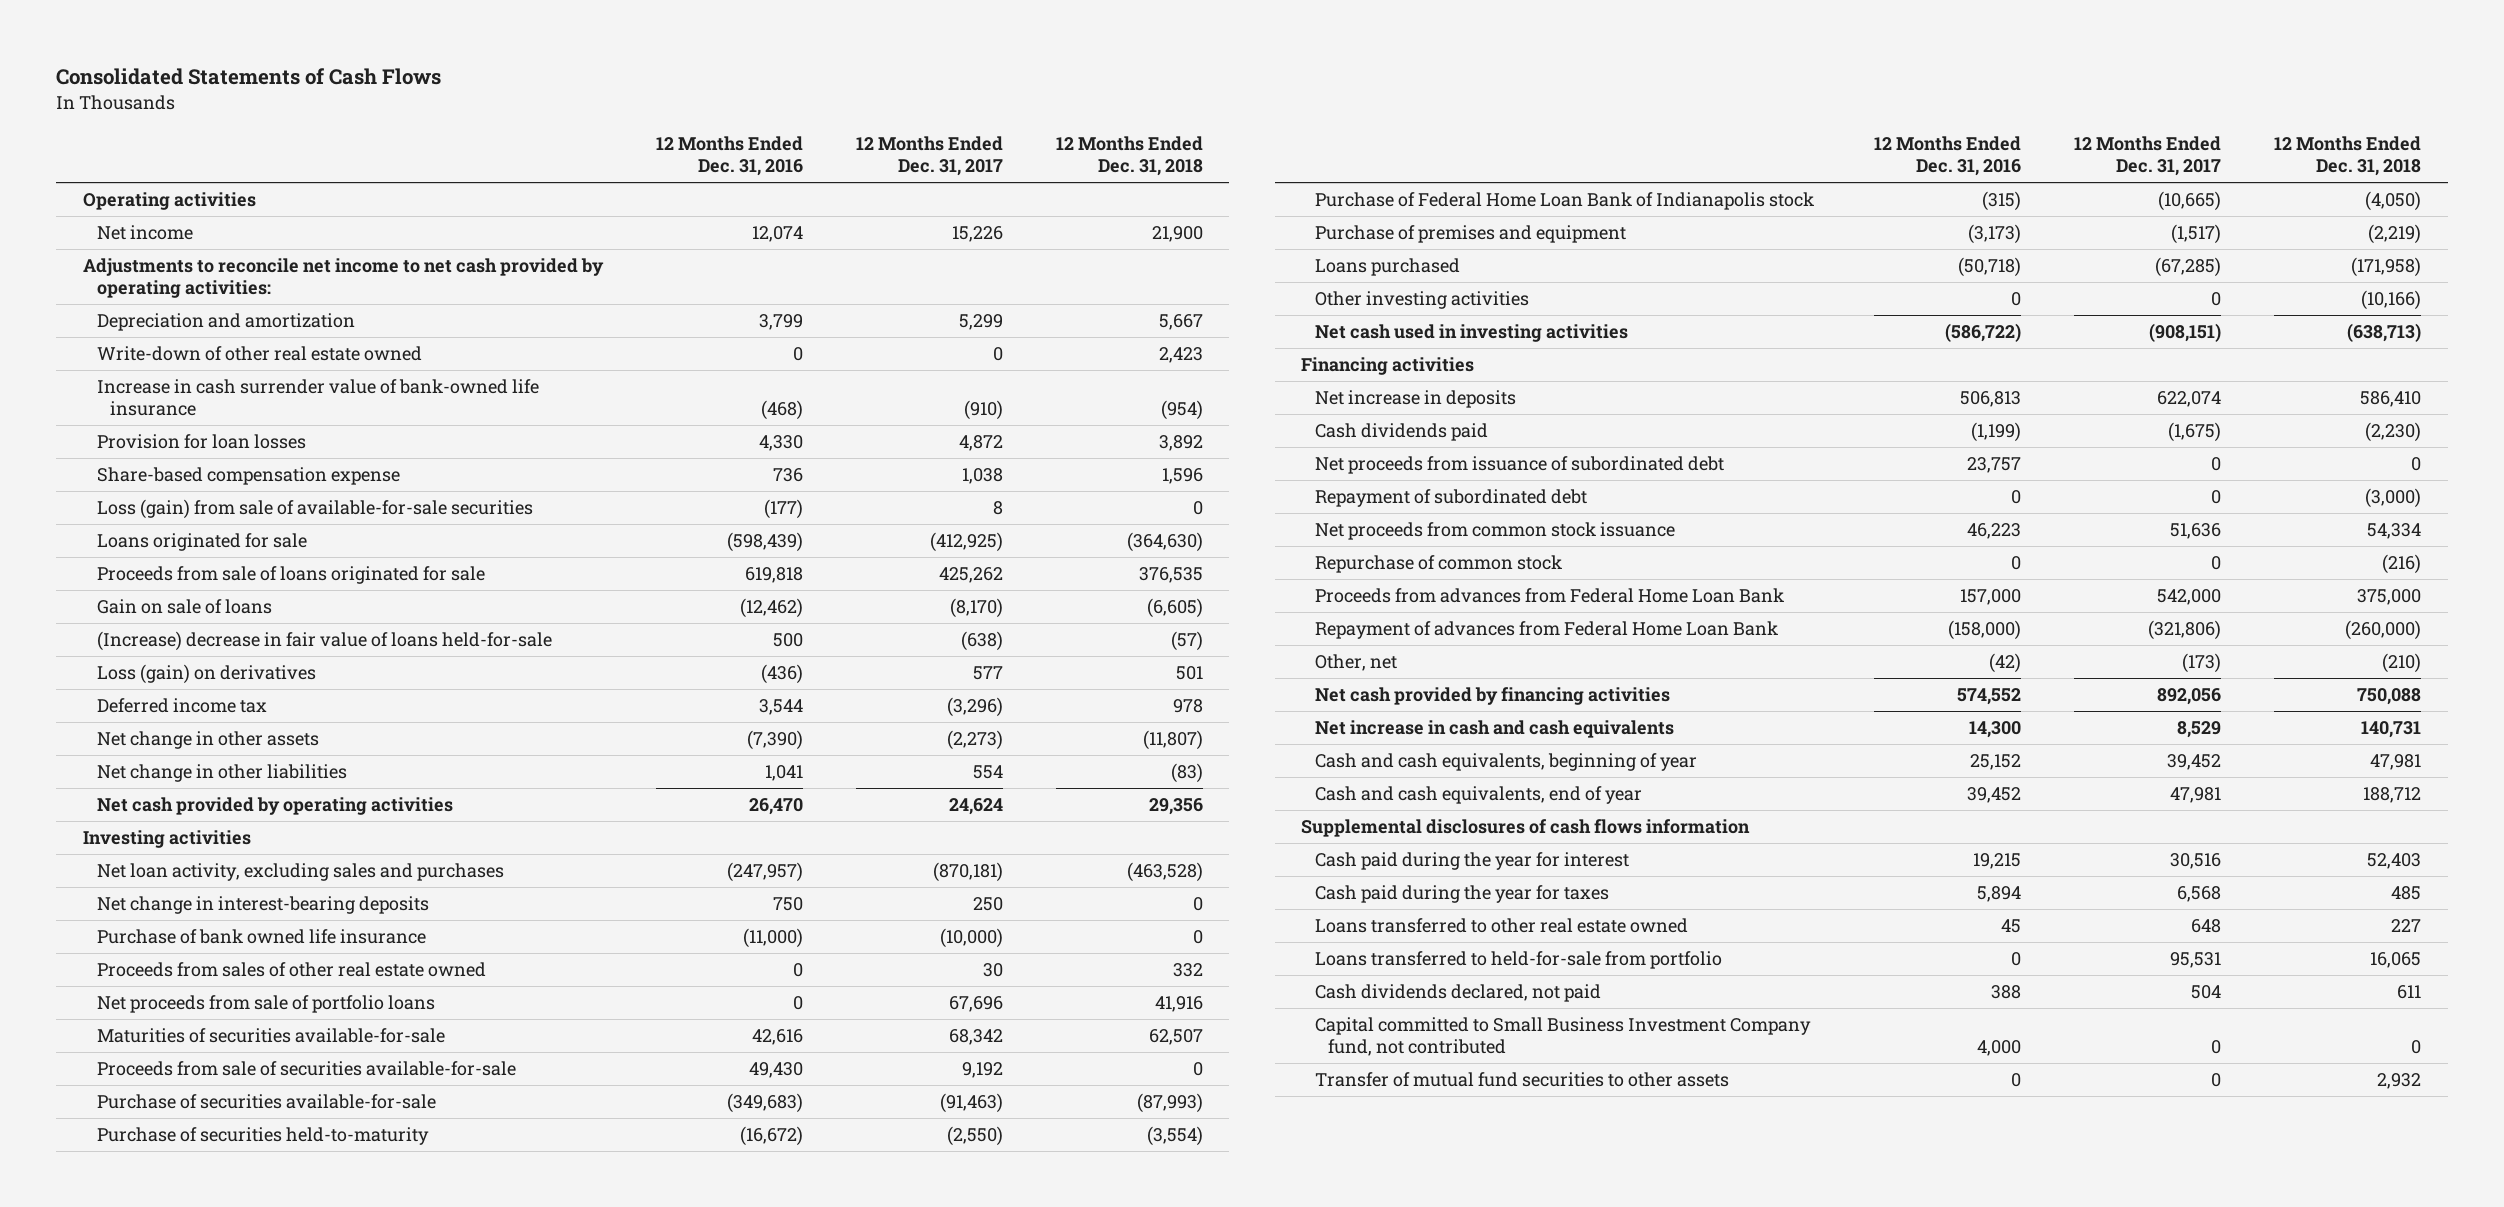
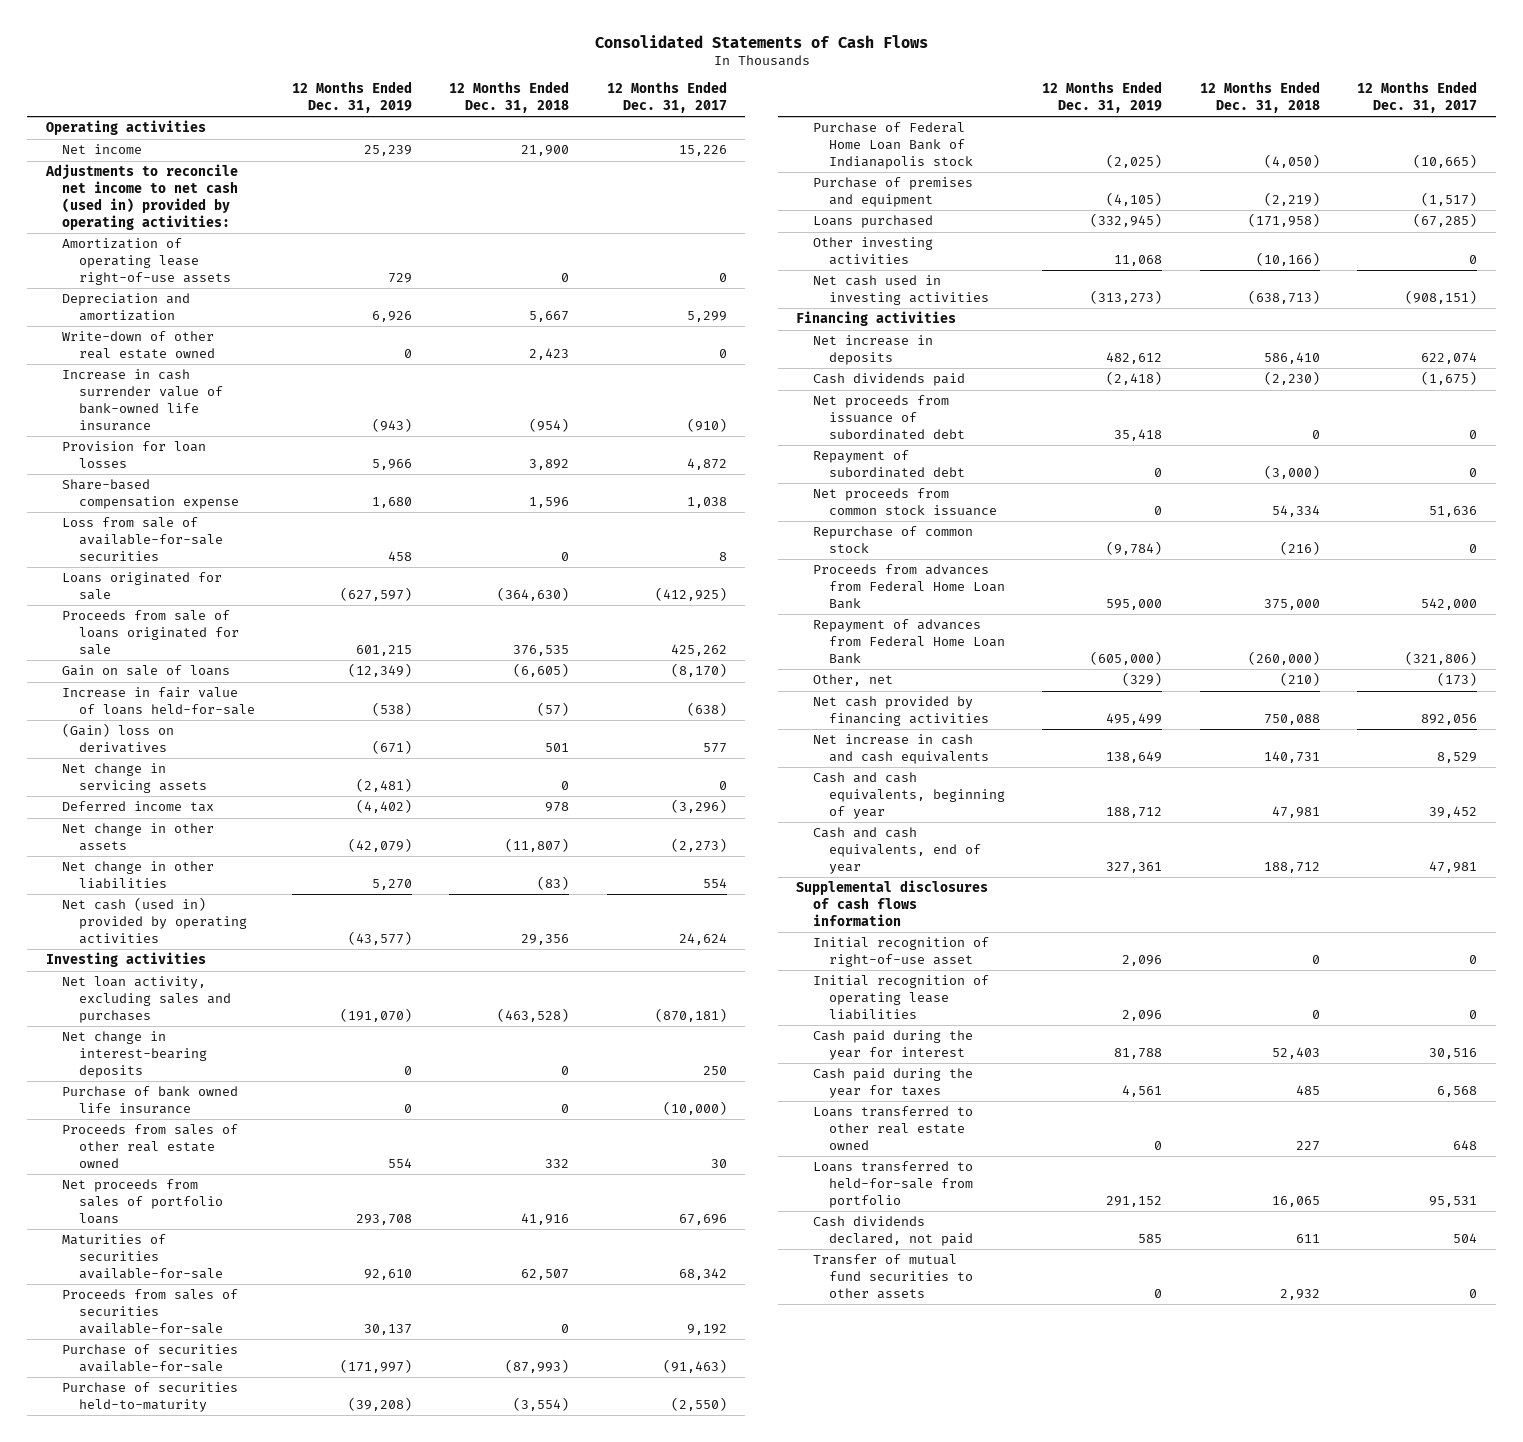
[655,135,803,177] 12 Months Ended Dec. 31, 2016 -> none
none -> [291,81,412,114] 12 Months Ended Dec. 31, 2019
[82,257,604,299] Adjustments to reconcile net income to net cash provided by operating activities: -> [45,164,239,230] Adjustments to reconcile net income to net cash (used in) provided by operating activities:
none -> [62,238,231,285] Amortization of operating lease right-of-use assets
[96,498,533,519] Loss (gain) from sale of available-for-sale securities -> [62,517,223,561] Loss from sale of available-for-sale securities
[96,630,552,651] (Increase) decrease in fair value of loans held-for-sale -> [62,687,255,716] Increase in fair value of loans held-for-sale
[96,663,316,684] Loss (gain) on derivatives -> [62,723,175,754] (Gain) loss on derivatives
none -> [62,763,207,794] Net change in servicing assets
[96,796,453,815] Net cash provided by operating activities -> [62,897,247,944] Net cash (used in) provided by operating activities
[96,994,435,1013] Net proceeds from sale of portfolio loans -> [62,1179,223,1224] Net proceeds from sales of portfolio loans
[96,1060,516,1076] Proceeds from sale of securities available-for-sale -> [62,1289,239,1334] Proceeds from sales of securities available-for-sale
none -> [812,937,989,968] Initial recognition of right-of-use asset
none -> [812,975,989,1020] Initial recognition of operating lease liabilities
[1314,1016,1811,1057] Capital committed to Small Business Investment Company fund, not contributed -> none

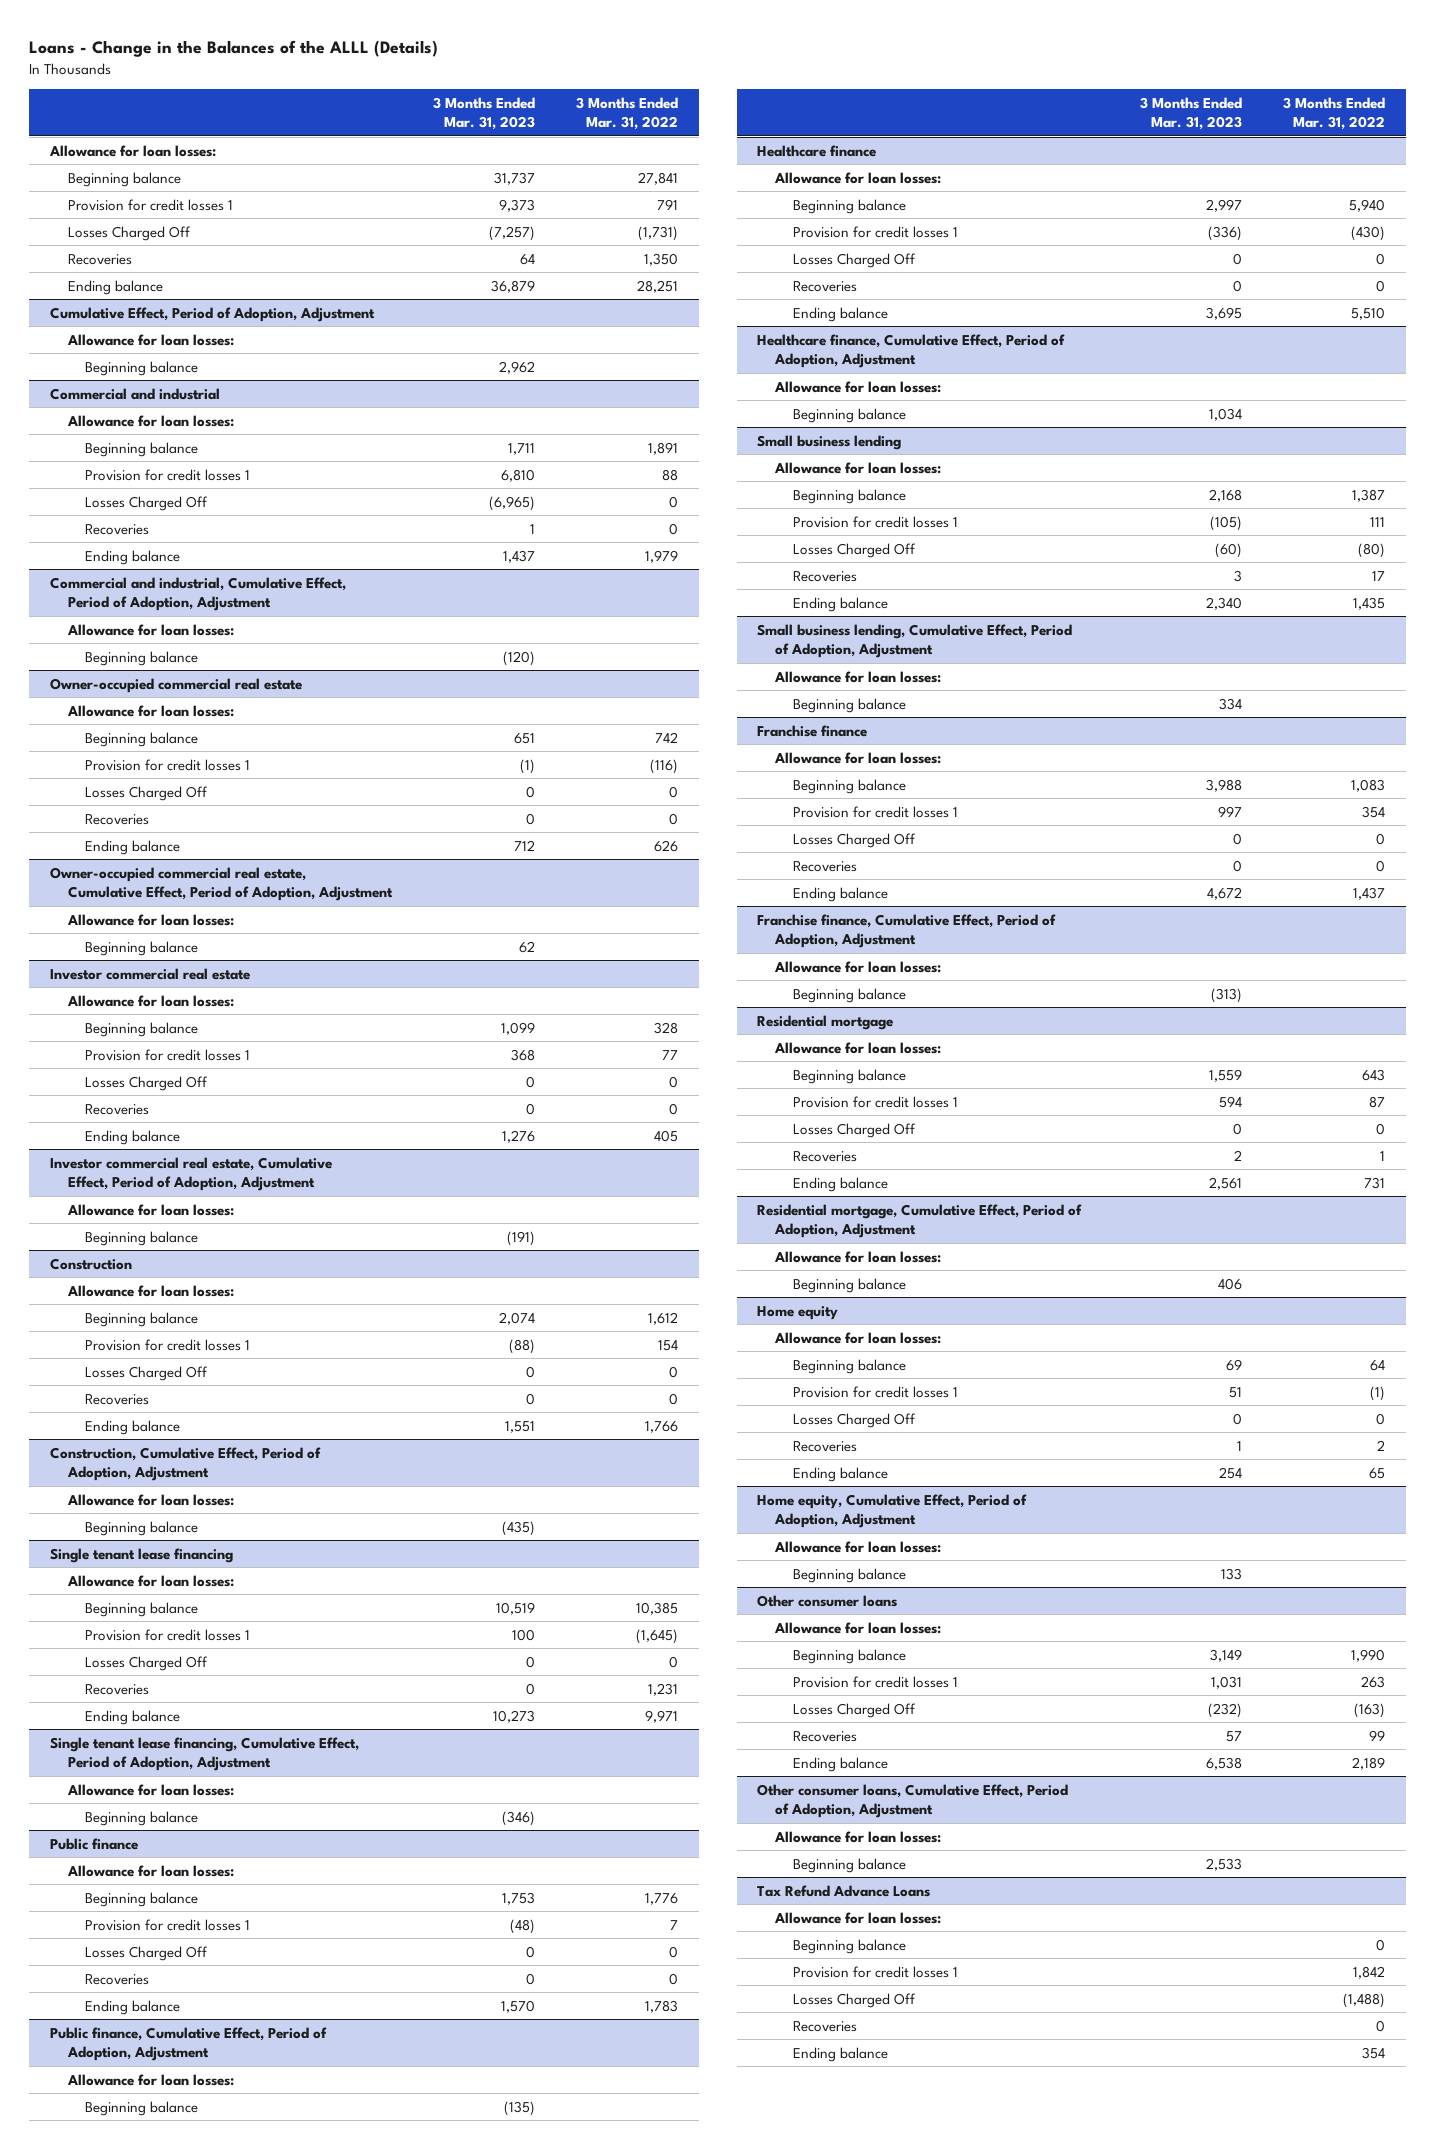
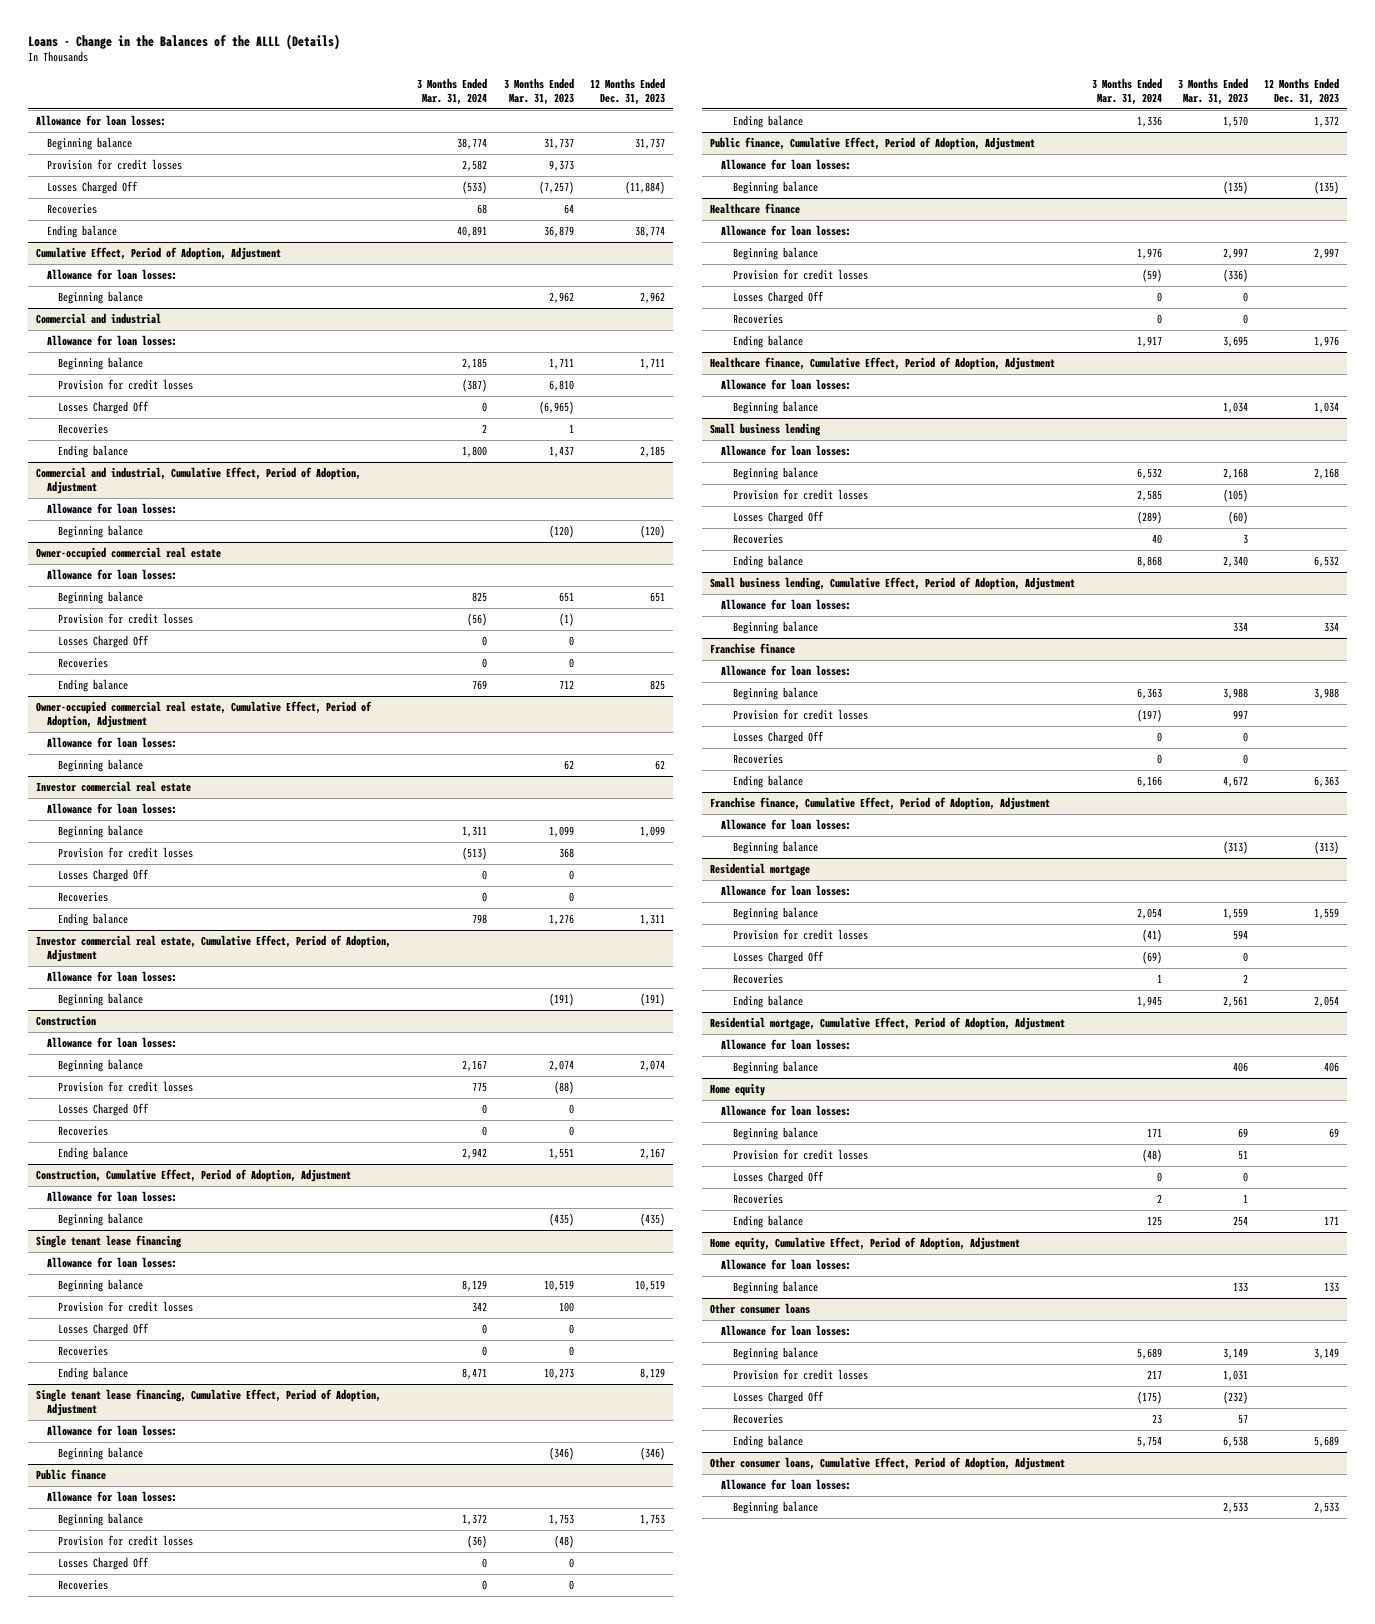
[576,96,679,131] 3 Months Ended Mar. 31, 2022 -> none
none -> [417,77,488,105] 3 Months Ended Mar. 31, 2024
none -> [589,77,665,105] 12 Months Ended Dec. 31, 2023
[67,198,233,211] Provision for credit losses 1 -> [47,159,183,171] Provision for credit losses
[85,468,251,481] Provision for credit losses 1 -> [58,379,194,391] Provision for credit losses
[85,758,251,771] Provision for credit losses 1 -> [58,613,194,625] Provision for credit losses
[85,1048,251,1061] Provision for credit losses 1 -> [58,847,194,859] Provision for credit losses
[85,1338,251,1351] Provision for credit losses 1 -> [58,1081,194,1093] Provision for credit losses
[85,1628,251,1641] Provision for credit losses 1 -> [58,1301,194,1313] Provision for credit losses
[85,1918,251,1931] Provision for credit losses 1 -> [58,1535,194,1547] Provision for credit losses
[792,225,958,238] Provision for credit losses 1 -> [732,269,868,281] Provision for credit losses
[792,515,958,528] Provision for credit losses 1 -> [732,489,868,501] Provision for credit losses
[792,805,958,818] Provision for credit losses 1 -> [732,709,868,721] Provision for credit losses
[792,1095,958,1108] Provision for credit losses 1 -> [732,929,868,941] Provision for credit losses
[792,1385,958,1398] Provision for credit losses 1 -> [732,1149,868,1161] Provision for credit losses
[792,1675,958,1688] Provision for credit losses 1 -> [732,1369,868,1381] Provision for credit losses
[757,1884,931,1897] Tax Refund Advance Loans -> none
[774,1911,942,1924] Allowance for loan losses: -> none
[792,1938,906,1954] Beginning balance -> none
[792,1965,958,1978] Provision for credit losses 1 -> none
[792,1992,916,2008] Losses Charged Off -> none
[792,2020,857,2032] Recoveries -> none
[792,2046,888,2062] Ending balance -> none

